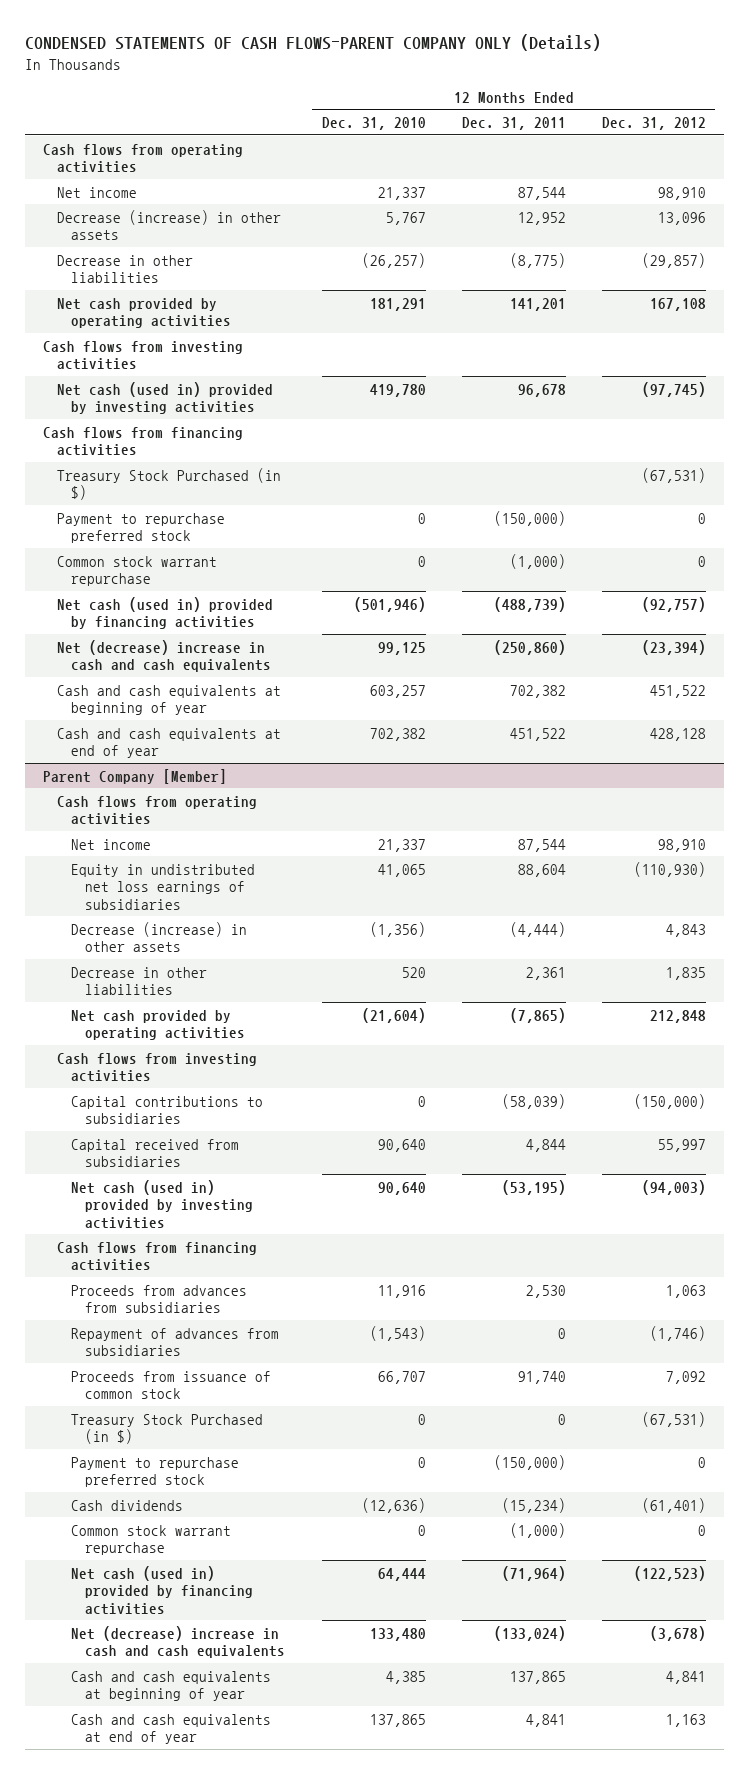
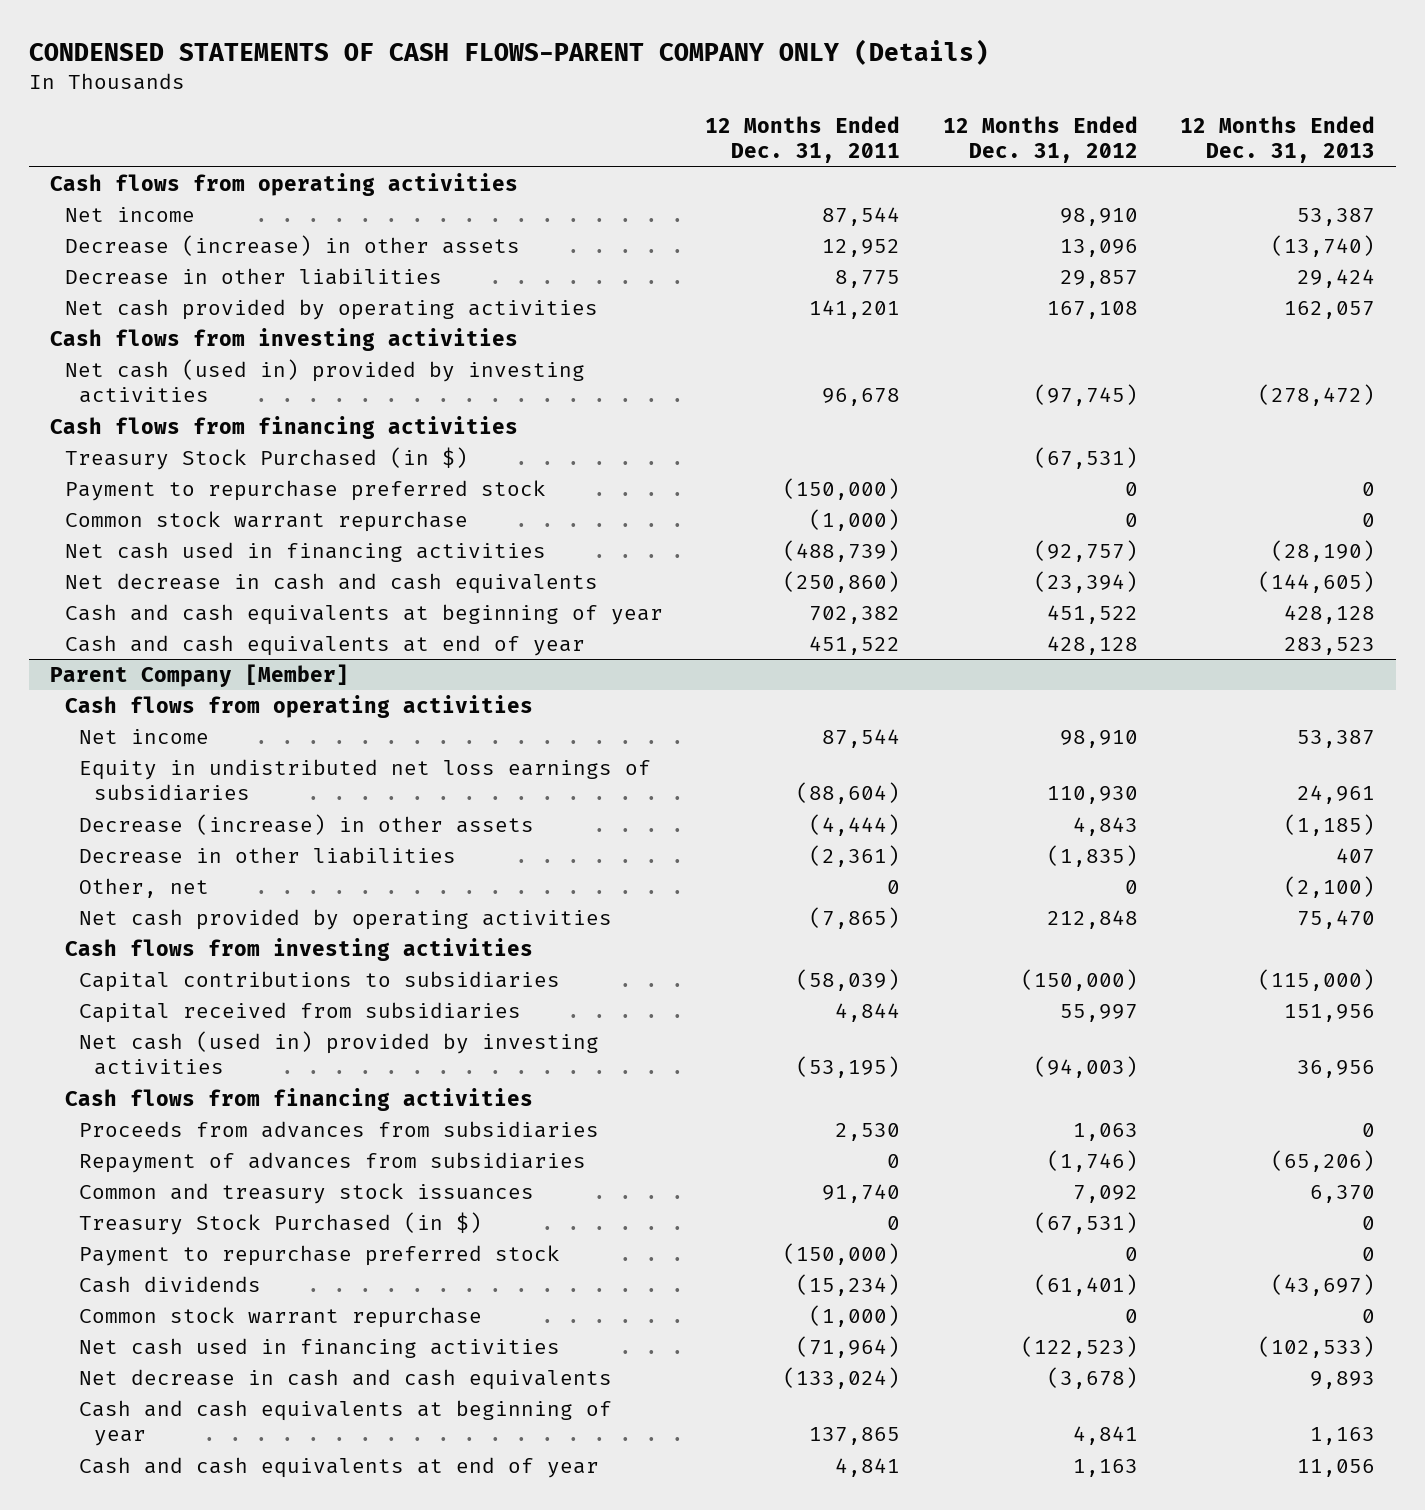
[321,117,426,131] Dec. 31, 2010 -> none
none -> [1180,115,1376,164] 12 Months Ended Dec. 31, 2013
[509,252,566,268] (8,775) -> [835,269,901,288] 8,775
[641,252,706,268] (29,857) -> [1059,269,1138,288] 29,857
[56,596,273,630] Net cash (used in) provided by financing activities -> [64,541,546,562] Net cash used in financing activities
[56,639,272,673] Net (decrease) increase in cash and cash equivalents -> [64,572,598,594] Net decrease in cash and cash equivalents
[517,863,566,877] 88,604 -> [796,782,901,805] (88,604)
[633,861,706,877] (110,930) -> [1046,786,1138,805] 110,930
[525,966,566,980] 2,361 -> [809,844,901,867] (2,361)
[665,966,706,980] 1,835 -> [1046,844,1138,867] (1,835)
none -> [79,877,210,898] Other, net
[71,1370,272,1400] Proceeds from issuance of common stock -> [79,1182,535,1204] Common and treasury stock issuances
[71,1565,254,1615] Net cash (used in) provided by financing activities -> [79,1337,561,1358] Net cash used in financing activities
[71,1625,286,1659] Net (decrease) increase in cash and cash equivalents -> [79,1368,613,1390] Net decrease in cash and cash equivalents

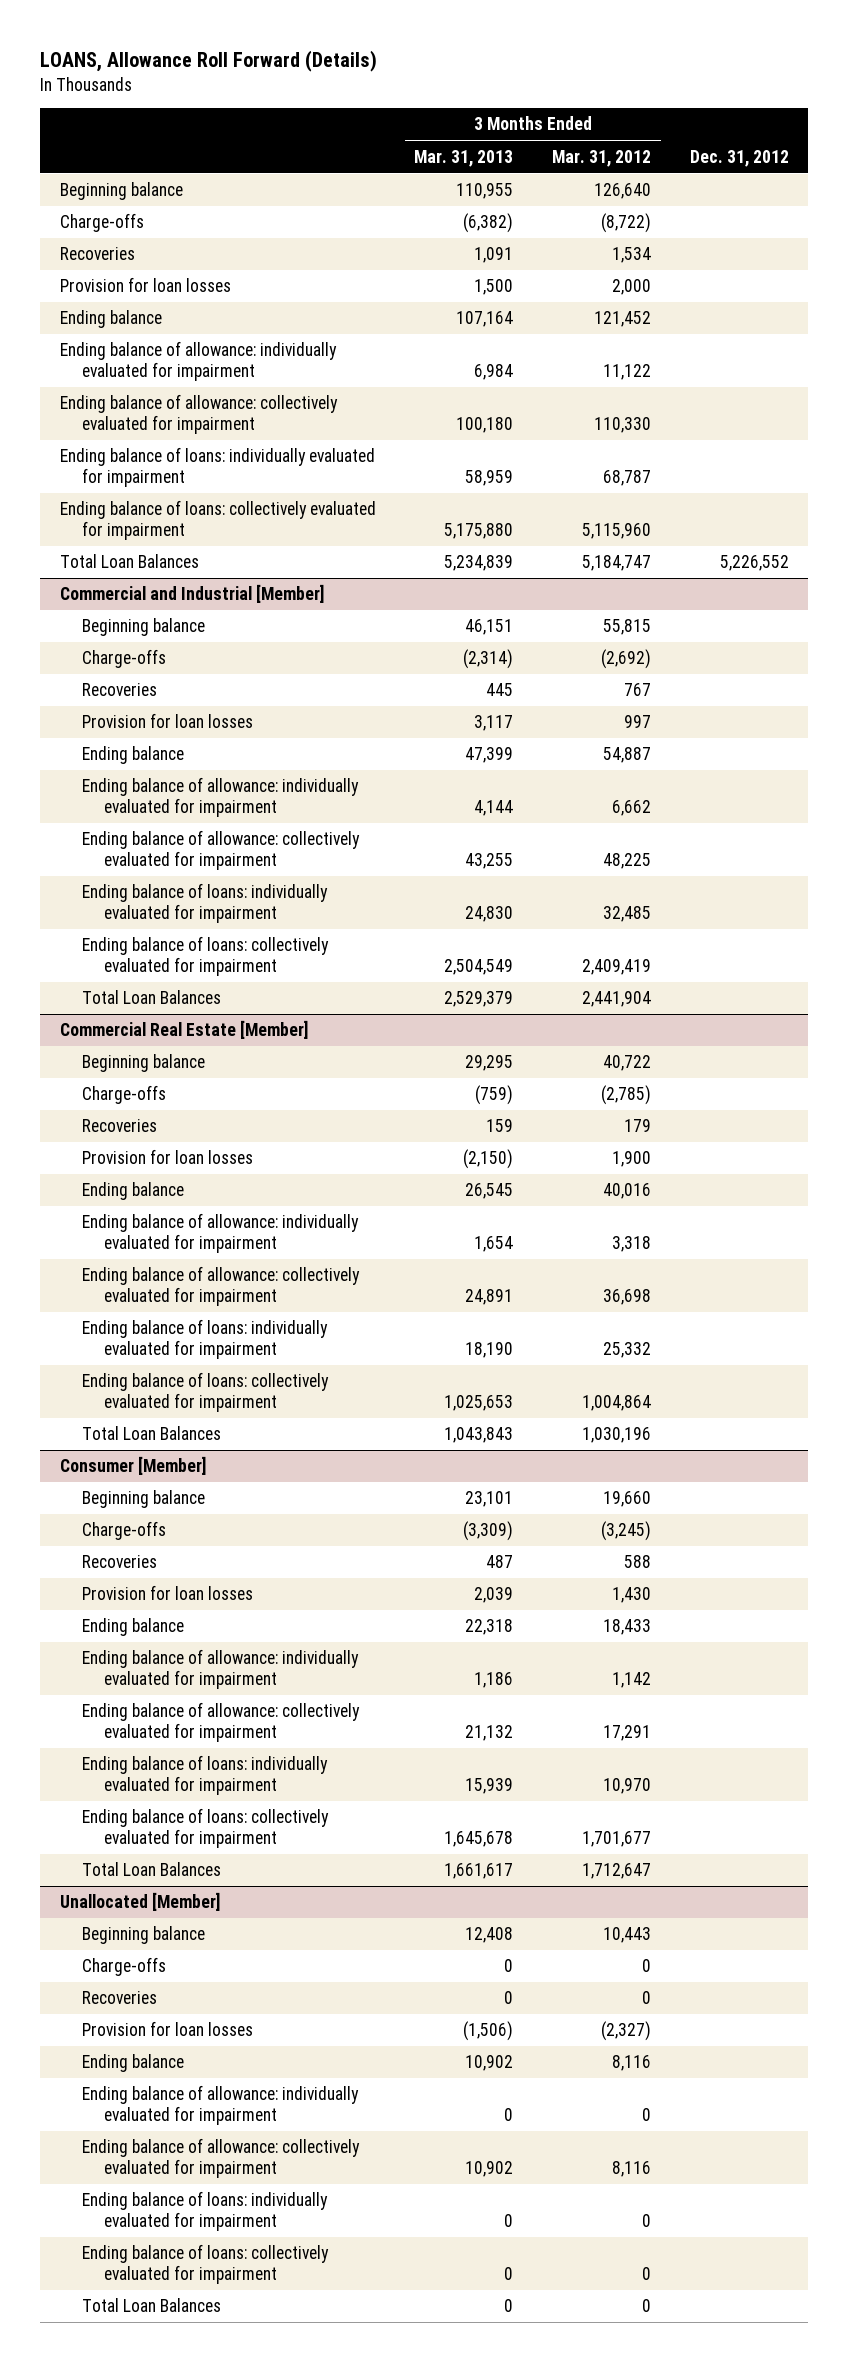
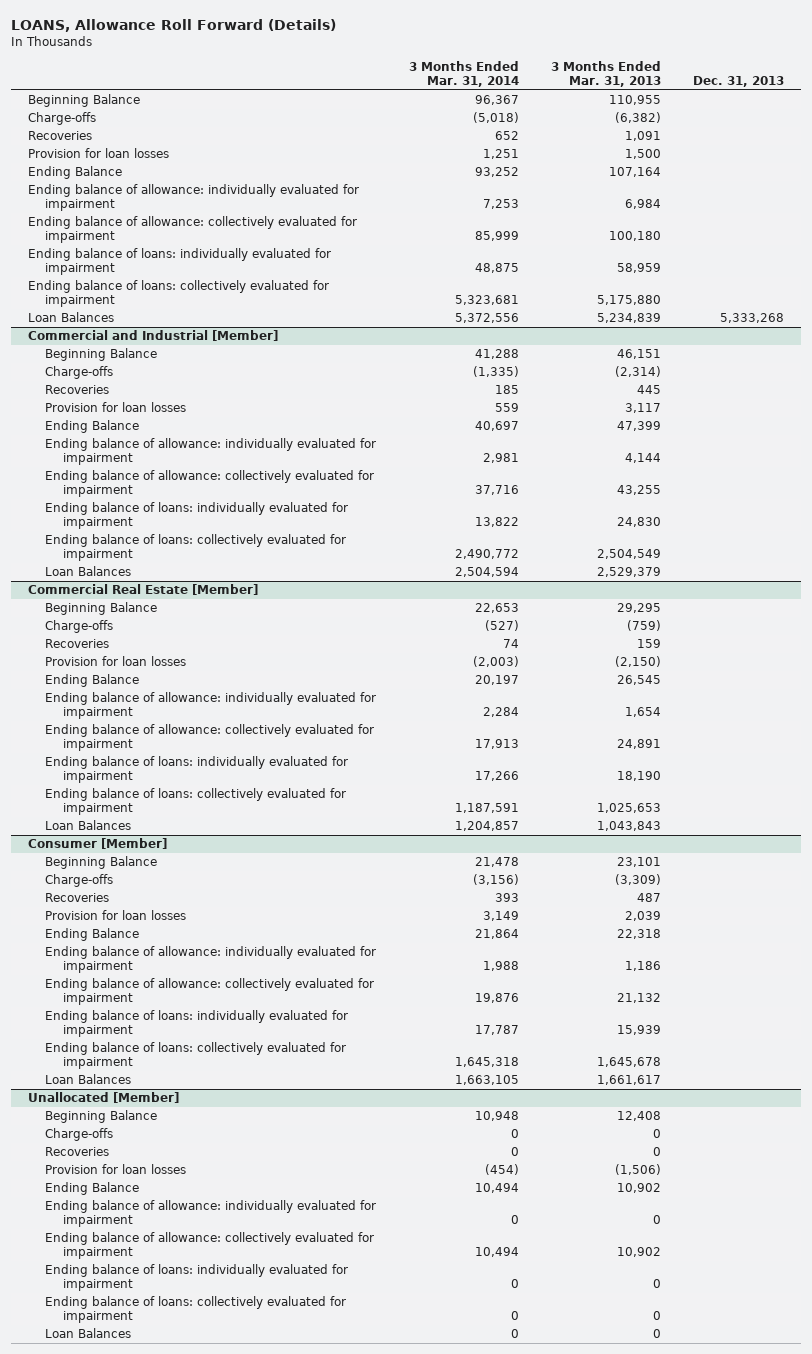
[552,149,652,167] Mar. 31, 2012 -> none
[689,149,789,167] Dec. 31, 2012 -> none
none -> [408,61,519,88] 3 Months Ended Mar. 31, 2014
none -> [693,76,785,88] Dec. 31, 2013
[59,182,183,201] Beginning balance -> [27,94,140,108] Beginning Balance
[59,310,162,329] Ending balance -> [27,166,122,180] Ending Balance
[59,554,199,569] Total Loan Balances -> [27,312,114,323] Loan Balances
[81,618,205,637] Beginning balance -> [45,348,158,362] Beginning Balance
[81,746,184,765] Ending balance -> [45,420,140,434] Ending Balance
[81,990,221,1005] Total Loan Balances -> [45,566,132,577] Loan Balances
[81,1054,205,1073] Beginning balance -> [45,602,158,616] Beginning Balance
[81,1182,184,1201] Ending balance -> [45,674,140,688] Ending Balance
[81,1426,221,1441] Total Loan Balances -> [45,820,132,831] Loan Balances
[81,1490,205,1509] Beginning balance -> [45,856,158,870] Beginning Balance
[81,1618,184,1637] Ending balance -> [45,928,140,942] Ending Balance
[81,1862,221,1877] Total Loan Balances -> [45,1074,132,1085] Loan Balances
[81,1926,205,1945] Beginning balance -> [45,1110,158,1124] Beginning Balance
[81,2054,184,2073] Ending balance -> [45,1182,140,1196] Ending Balance
[81,2298,221,2313] Total Loan Balances -> [45,1328,132,1339] Loan Balances

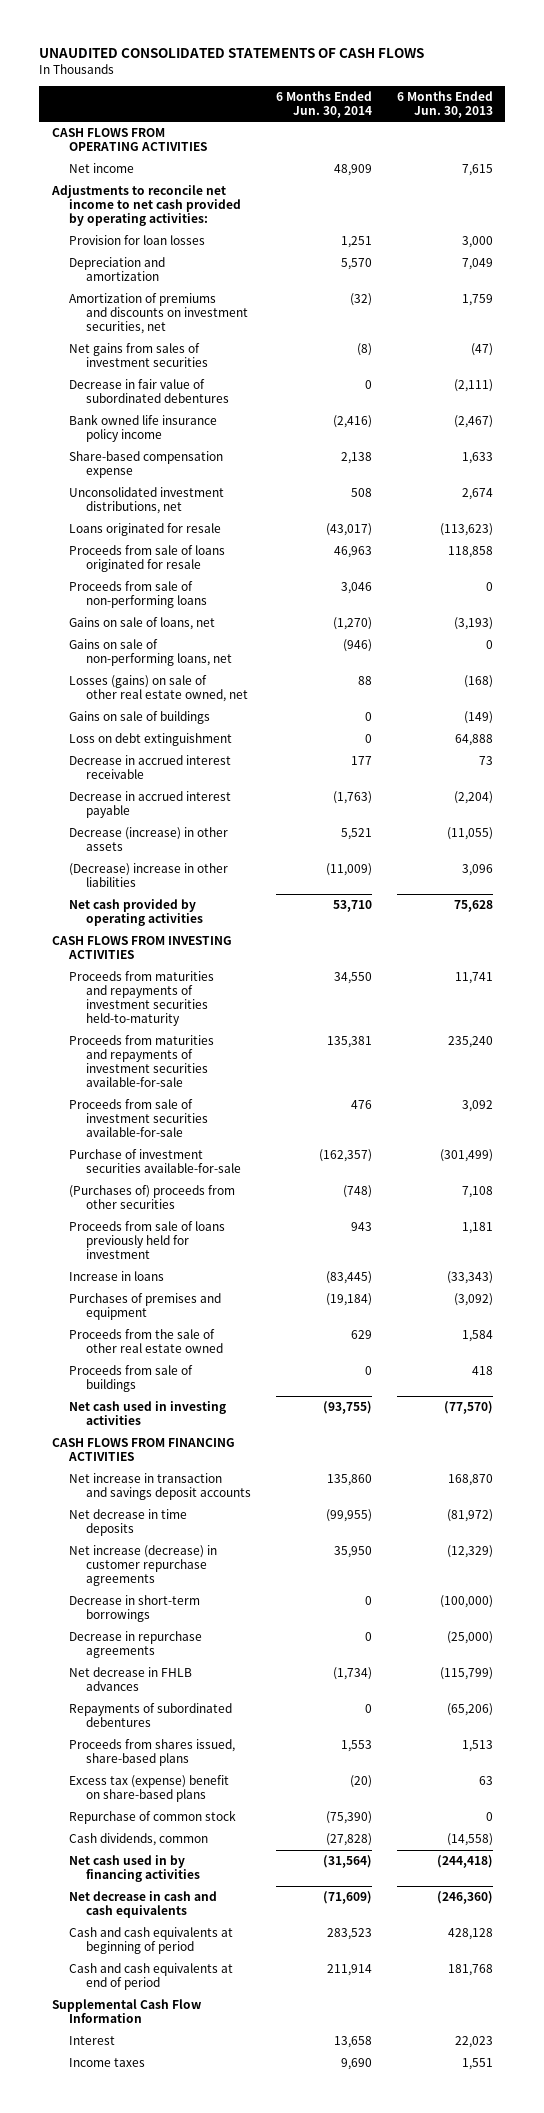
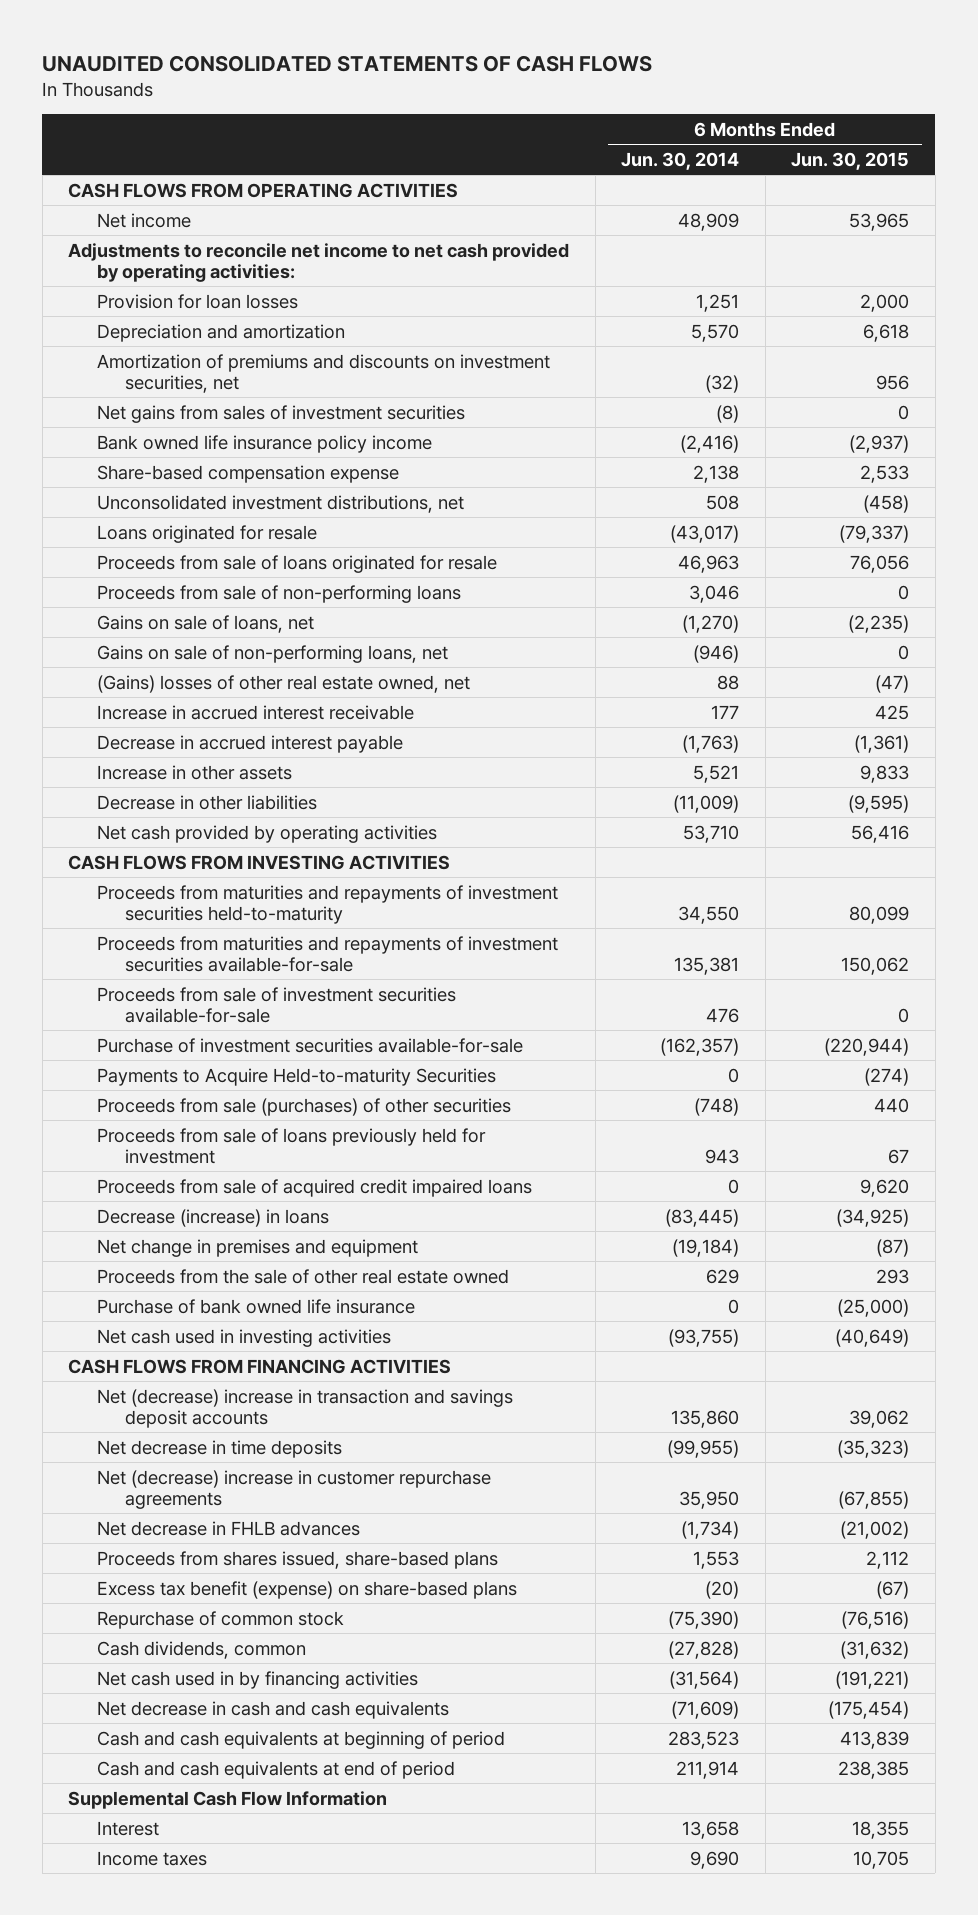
[396,90,493,118] 6 Months Ended Jun. 30, 2013 -> none
none -> [791,151,910,170] Jun. 30, 2015
[68,379,229,404] Decrease in fair value of subordinated debentures -> none
[68,711,210,725] Gains on sale of buildings -> none
[68,733,232,747] Loss on debt extinguishment -> none
[68,675,248,703] Losses (gains) on sale of other real estate owned, net -> [96,674,470,693] (Gains) losses of other real estate owned, net
[68,755,231,780] Decrease in accrued interest receivable -> [96,704,414,720] Increase in accrued interest receivable
[68,827,228,852] Decrease (increase) in other assets -> [96,764,292,780] Increase in other assets
[68,863,228,888] (Decrease) increase in other liabilities -> [96,794,317,810] Decrease in other liabilities
none -> [96,1067,496,1086] Payments to Acquire Held-to-maturity Securities
[68,1185,235,1210] (Purchases of) proceeds from other securities -> [96,1097,511,1116] Proceeds from sale (purchases) of other securities
none -> [96,1178,532,1197] Proceeds from sale of acquired credit impaired loans
[68,1271,164,1282] Increase in loans -> [96,1208,329,1227] Decrease (increase) in loans
[68,1293,221,1321] Purchases of premises and equipment -> [96,1238,418,1257] Net change in premises and equipment
[68,1365,193,1393] Proceeds from sale of buildings -> none
none -> [96,1298,415,1314] Purchase of bank owned life insurance
[68,1473,251,1501] Net increase in transaction and savings deposit accounts -> [96,1388,513,1428] Net (decrease) increase in transaction and savings deposit accounts
[68,1595,200,1623] Decrease in short-term borrowings -> none
[68,1631,202,1659] Decrease in repurchase agreements -> none
[68,1545,217,1587] Net increase (decrease) in customer repurchase agreements -> [96,1469,491,1509] Net (decrease) increase in customer repurchase agreements
[68,1703,232,1728] Repayments of subordinated debentures -> none
[68,1775,229,1803] Excess tax (expense) benefit on share-based plans -> [96,1580,517,1599] Excess tax benefit (expense) on share-based plans

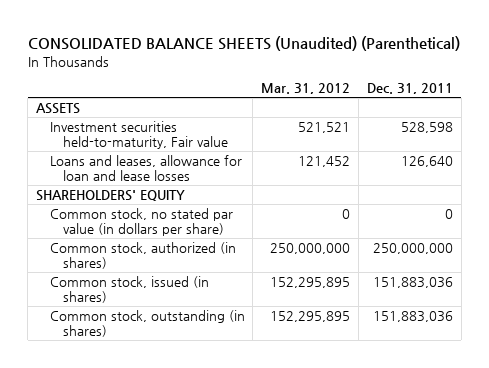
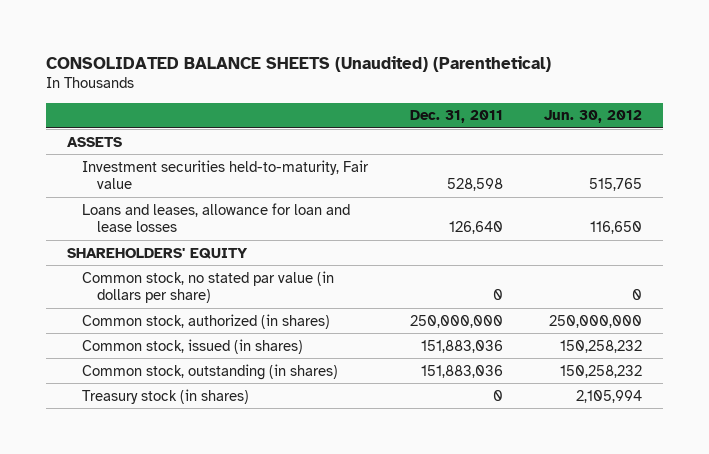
[261,83,351,95] Mar. 31, 2012 -> none
none -> [543,110,642,124] Jun. 30, 2012
none -> [82,388,250,404] Treasury stock (in shares)

